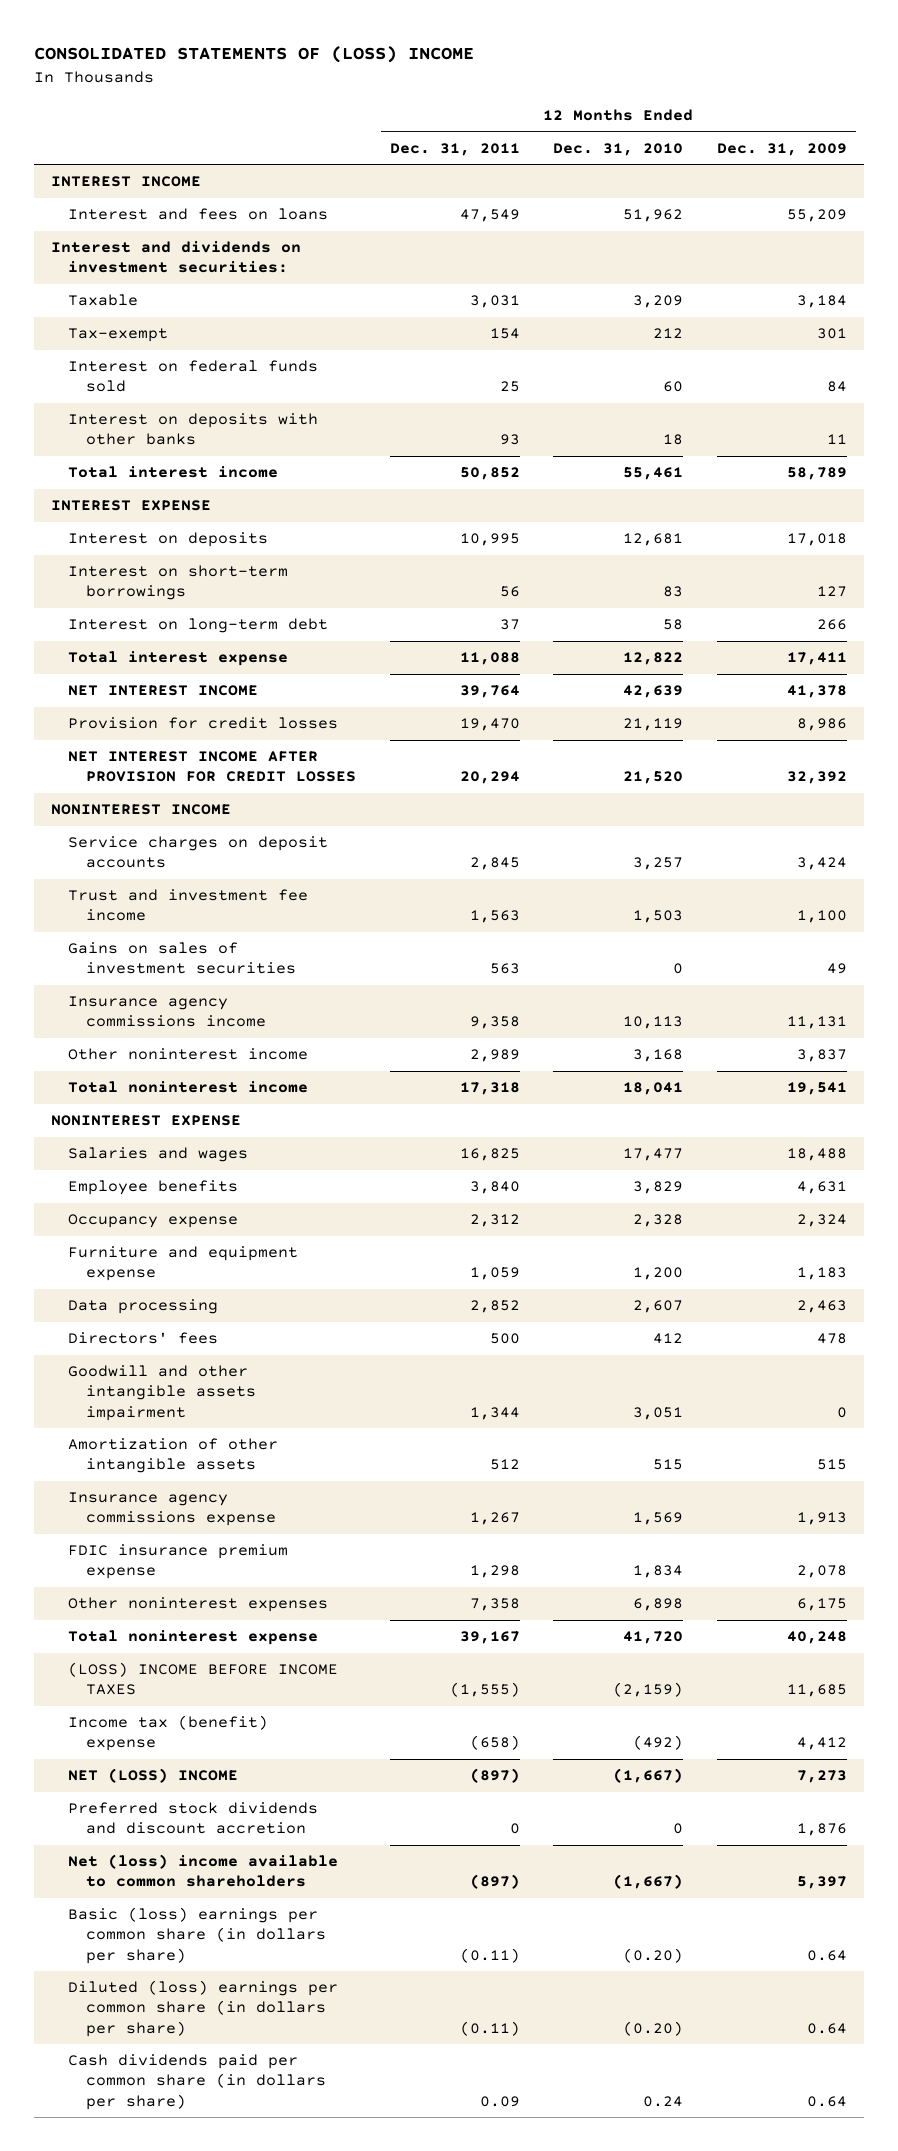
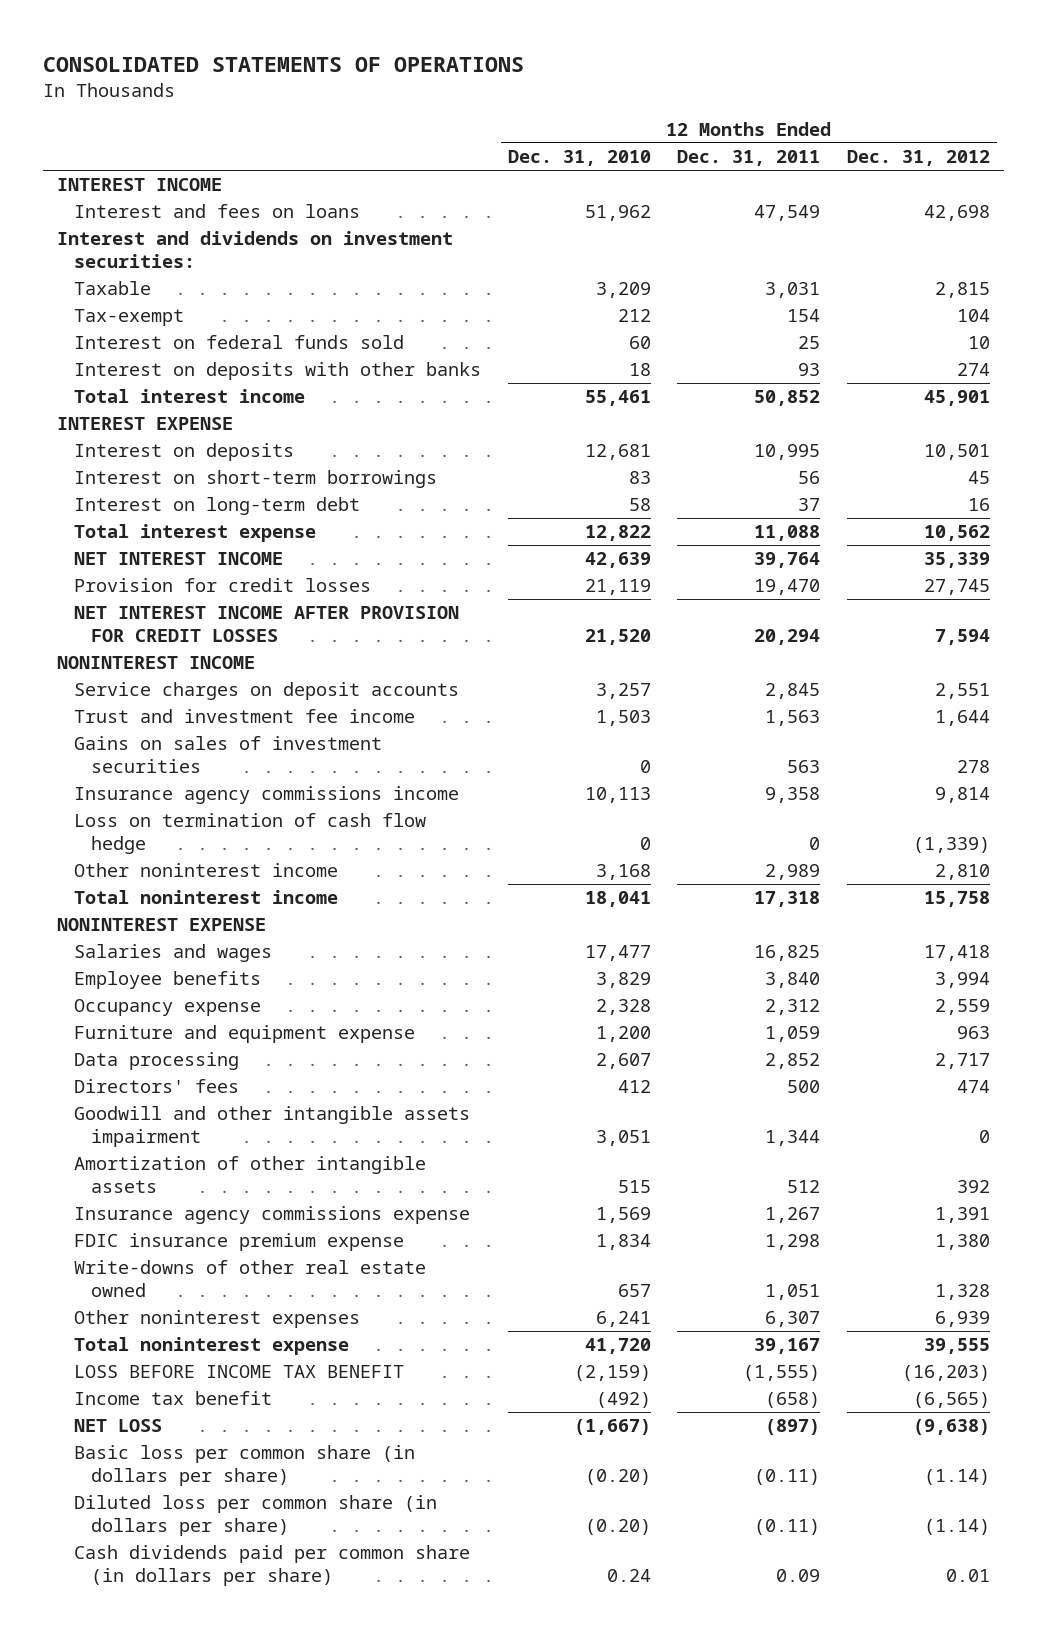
[33,46,474,64] CONSOLIDATED STATEMENTS OF (LOSS) INCOME -> [43,56,525,72] CONSOLIDATED STATEMENTS OF OPERATIONS
[717,142,848,156] Dec. 31, 2009 -> none
none -> [847,150,991,167] Dec. 31, 2012
none -> [73,813,426,854] Loss on termination of cash flow hedge
none -> [73,1260,426,1297] Write-downs of other real estate owned
[469,1598,520,1612] 7,358 -> [765,1311,821,1328] 6,307
[633,1598,684,1612] 6,898 -> [595,1311,651,1328] 6,241
[68,1802,319,1835] Preferred stock dividends and discount accretion -> none
[68,1854,339,1888] Net (loss) income available to common shareholders -> none
[68,1662,339,1696] (LOSS) INCOME BEFORE INCOME TAXES -> [73,1365,404,1379] LOSS BEFORE INCOME TAX BENEFIT
[68,1715,269,1752] Income tax (benefit) expense -> [73,1391,272,1406] Income tax benefit
[68,1768,239,1784] NET (LOSS) INCOME -> [73,1419,162,1433] NET LOSS
[68,1907,326,1964] Basic (loss) earnings per common share (in dollars per share) -> [73,1445,415,1486] Basic loss per common share (in dollars per share)
[68,1980,339,2037] Diluted (loss) earnings per common share (in dollars per share) -> [73,1495,437,1536] Diluted loss per common share (in dollars per share)

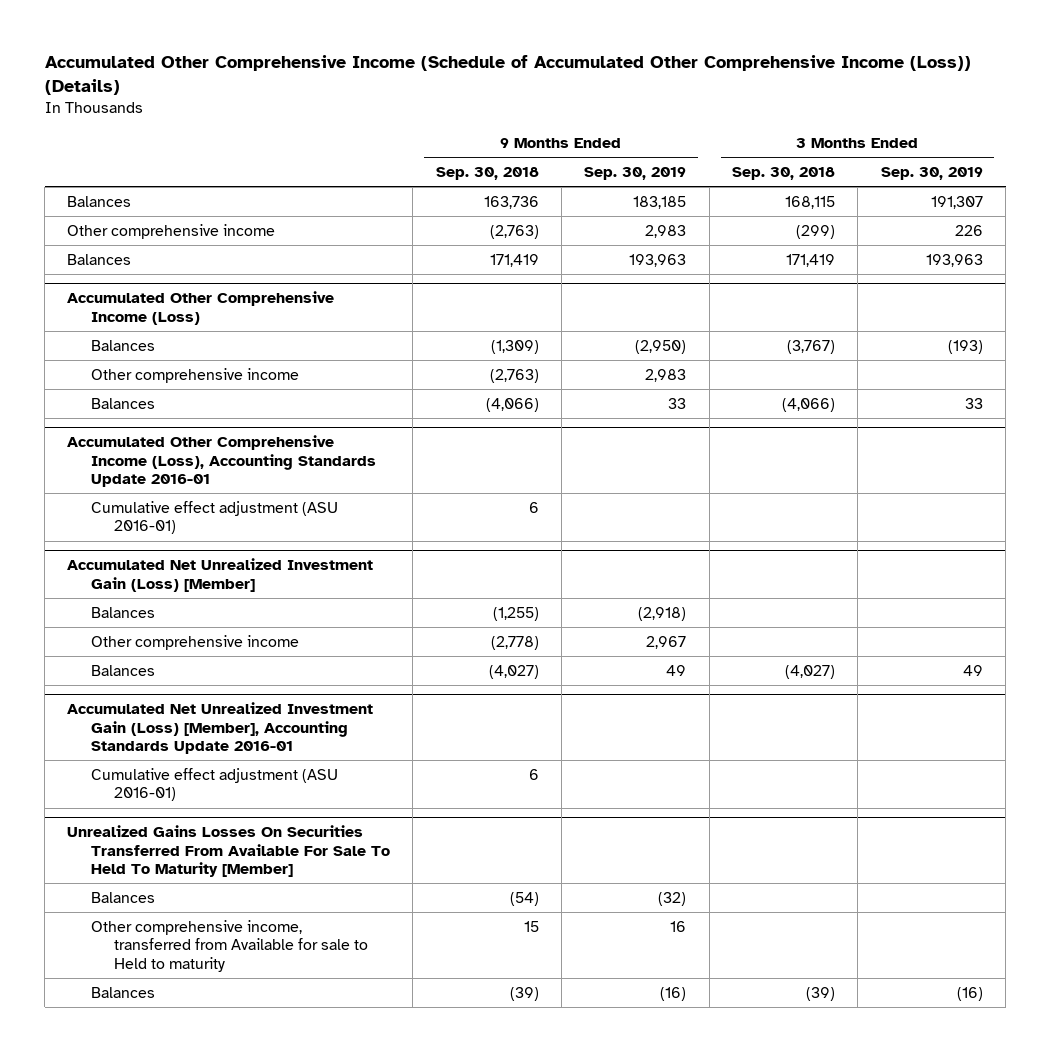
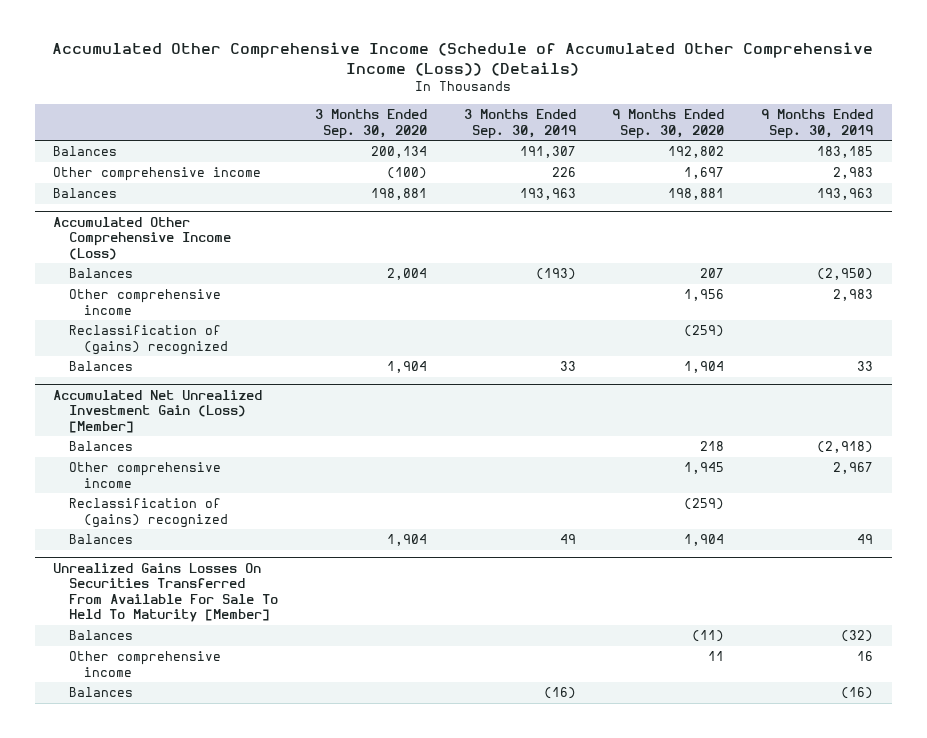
[435,166,539,180] Sep. 30, 2018 -> none
[732,166,836,180] Sep. 30, 2018 -> none
none -> [314,109,427,139] 3 Months Ended Sep. 30, 2020
none -> [612,109,725,139] 9 Months Ended Sep. 30, 2020
none -> [68,325,229,355] Reclassification of (gains) recognized
[67,434,376,488] Accumulated Other Comprehensive Income (Loss), Accounting Standards Update 2016-01 -> none
[90,500,338,535] Cumulative effect adjustment (ASU 2016-01) -> none
none -> [68,498,229,528] Reclassification of (gains) recognized
[67,701,374,755] Accumulated Net Unrealized Investment Gain (Loss) [Member], Accounting Standards Update 2016-01 -> none
[90,767,338,802] Cumulative effect adjustment (ASU 2016-01) -> none
[90,919,369,972] Other comprehensive income, transferred from Available for sale to Held to maturity -> none
none -> [68,651,221,677] Other comprehensive income

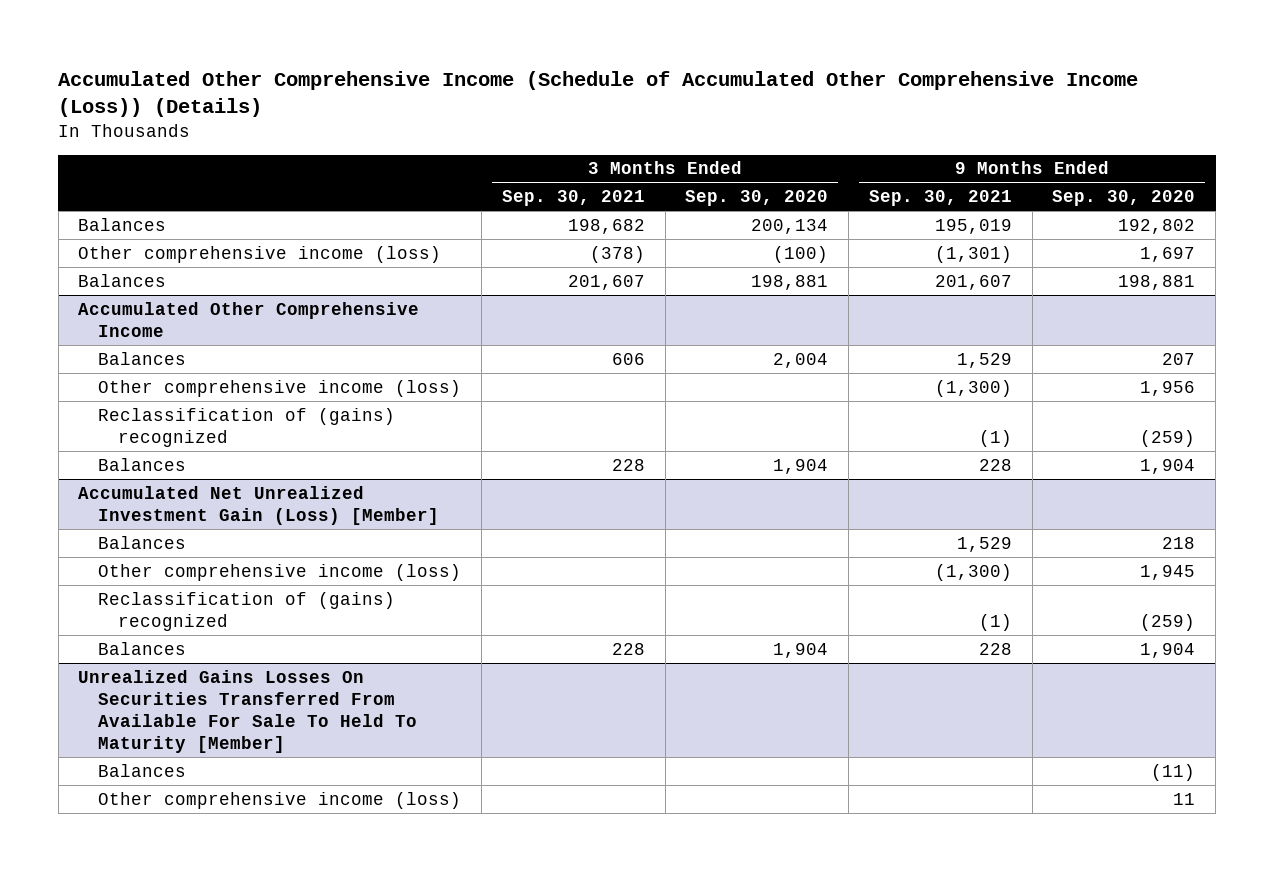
[463,109,576,139] 3 Months Ended Sep. 30, 2019 -> none
[761,109,874,139] 9 Months Ended Sep. 30, 2019 -> none
none -> [501,190,645,207] Sep. 30, 2021
none -> [868,190,1012,207] Sep. 30, 2021
[53,167,262,182] Other comprehensive income -> [78,245,442,263] Other comprehensive income (loss)
[53,216,231,260] Accumulated Other Comprehensive Income (Loss) -> [78,301,420,337] Accumulated Other Comprehensive Income
[68,289,221,315] Other comprehensive income -> [98,379,462,397] Other comprehensive income (loss)
[68,462,221,488] Other comprehensive income -> [98,563,462,581] Other comprehensive income (loss)
[68,687,133,698] Balances -> none
[68,651,221,677] Other comprehensive income -> [98,791,462,809] Other comprehensive income (loss)

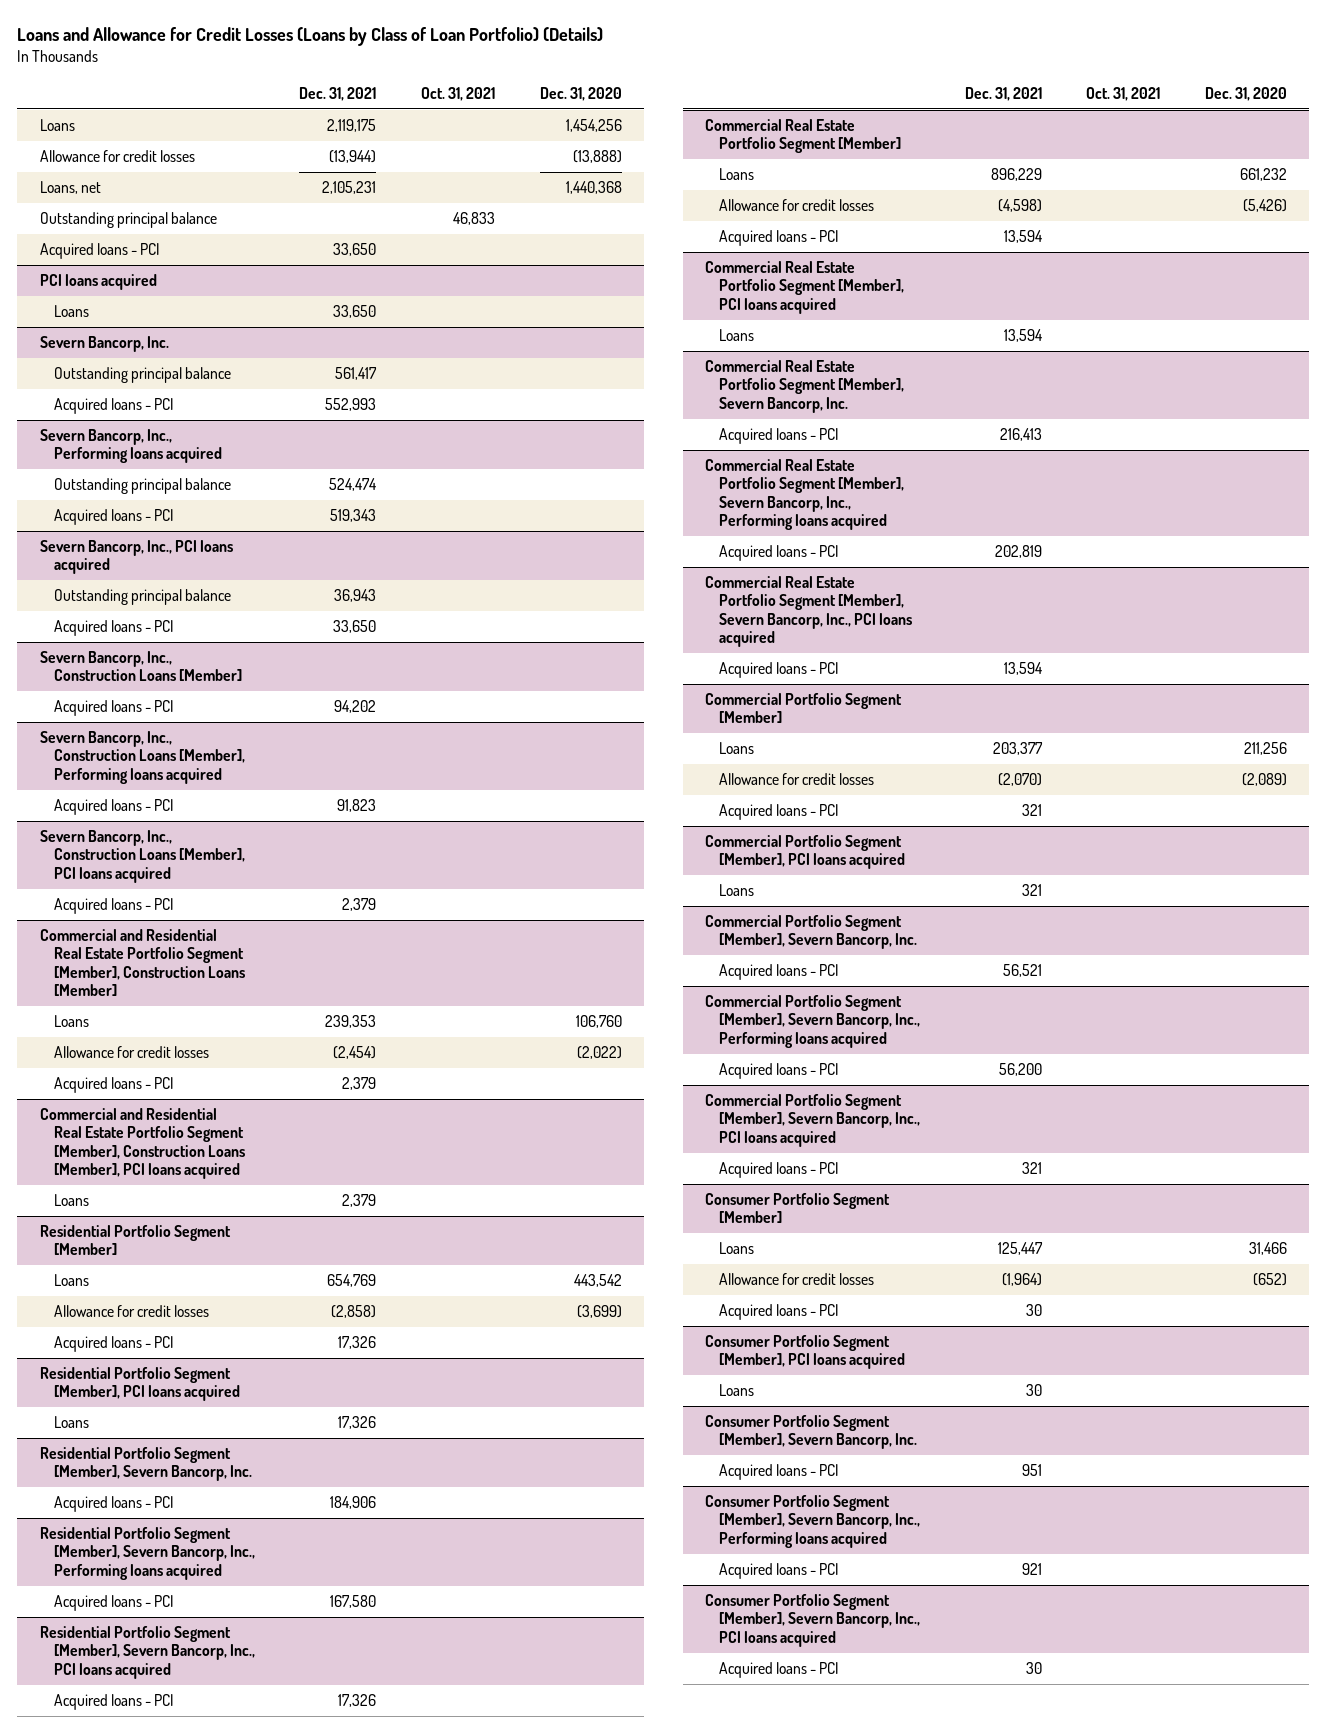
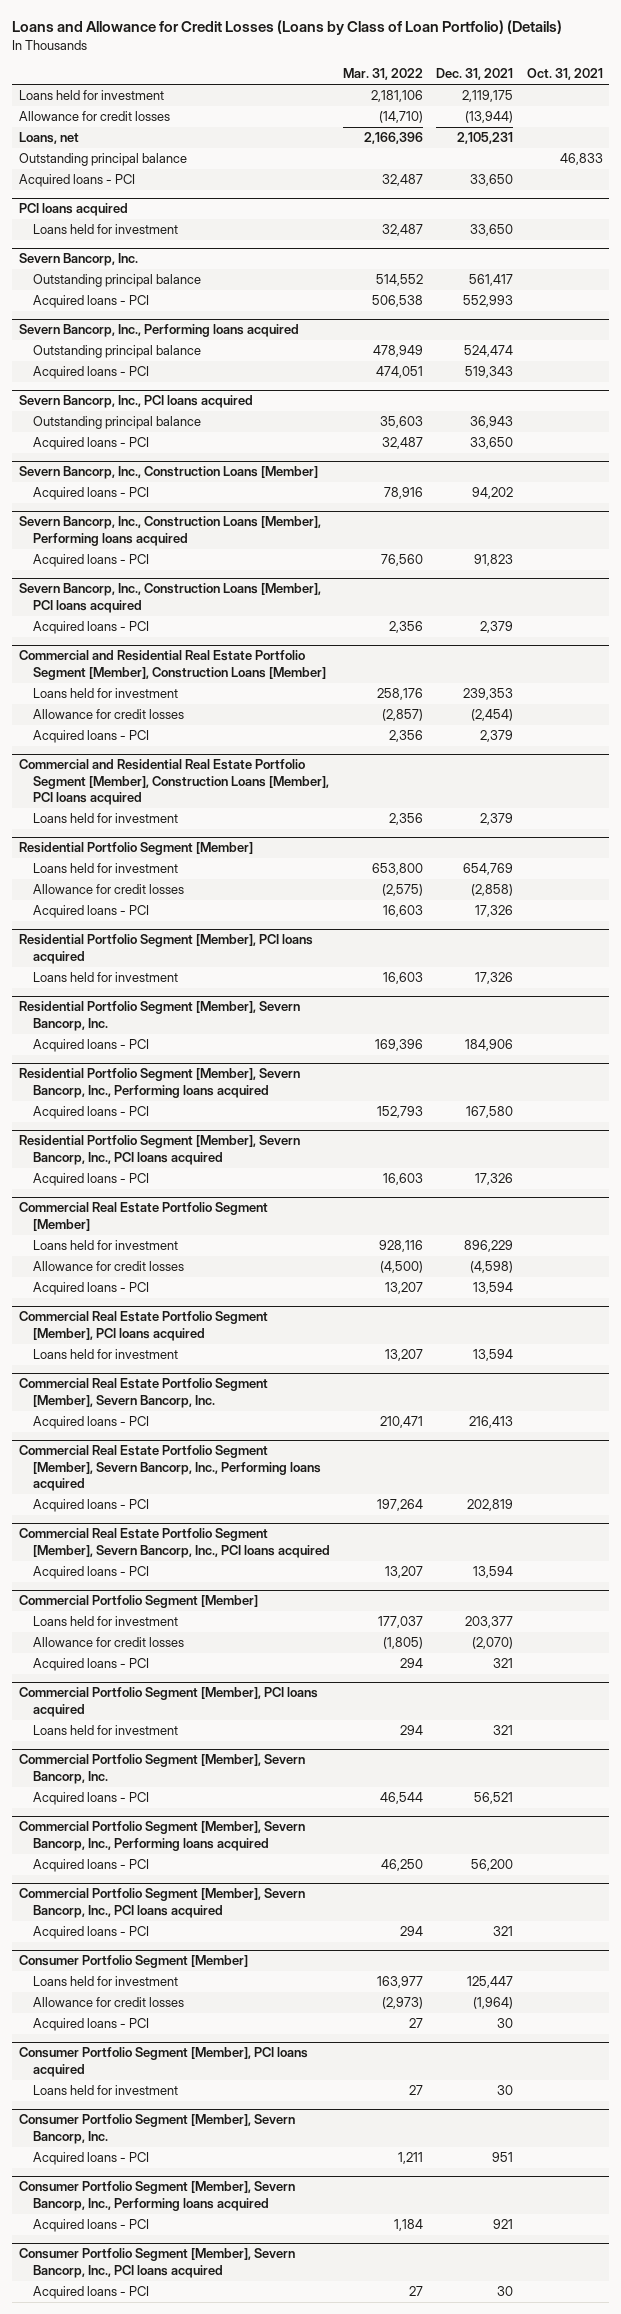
[539,86,622,101] Dec. 31, 2020 -> none
none -> [343,68,424,81] Mar. 31, 2022
[39,119,75,132] Loans -> [18,90,164,101] Loans held for investment
[53,305,89,318] Loans -> [32,224,178,235] Loans held for investment
[53,1015,89,1028] Loans -> [32,688,178,699] Loans held for investment
[53,1194,89,1207] Loans -> [32,813,178,824] Loans held for investment
[53,1274,89,1287] Loans -> [32,863,178,874] Loans held for investment
[53,1416,89,1429] Loans -> [32,972,178,983] Loans held for investment
[719,168,755,181] Loans -> [32,1240,178,1251] Loans held for investment
[719,329,755,342] Loans -> [32,1349,178,1360] Loans held for investment
[719,742,755,755] Loans -> [32,1616,178,1627] Loans held for investment
[719,884,755,897] Loans -> [32,1725,178,1736] Loans held for investment
[719,1242,755,1255] Loans -> [32,1976,178,1987] Loans held for investment
[719,1384,755,1397] Loans -> [32,2085,178,2096] Loans held for investment

